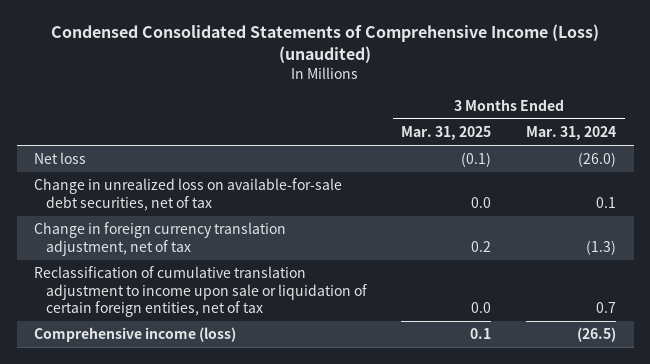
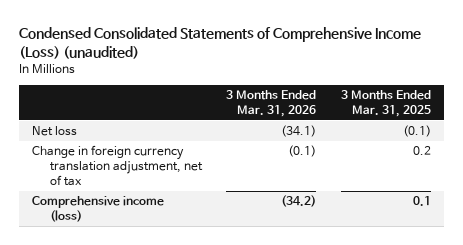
[526,126,617,141] Mar. 31, 2024 -> none
none -> [226,90,317,117] 3 Months Ended Mar. 31, 2026
[34,178,343,211] Change in unrealized loss on available-for-sale debt securities, net of tax -> none
[34,266,367,317] Reclassification of cumulative translation adjustment to income upon sale or liquidation of certain foreign entities, net of tax -> none

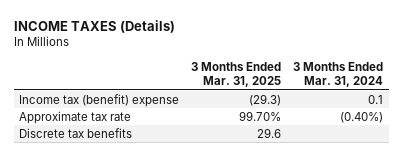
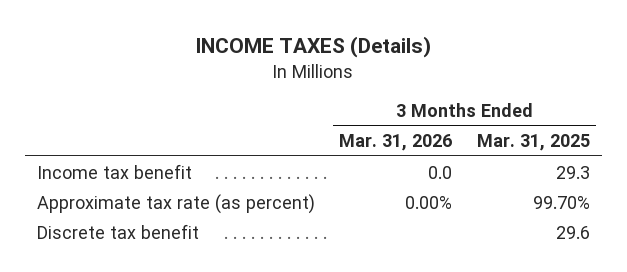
[293,61,384,88] 3 Months Ended Mar. 31, 2024 -> none
none -> [339,134,453,152] Mar. 31, 2026
[19,93,180,107] Income tax (benefit) expense -> [37,163,193,179] Income tax benefit
[249,93,282,106] (29.3) -> [555,165,590,179] 29.3
[19,110,132,124] Approximate tax rate -> [37,193,316,214] Approximate tax rate (as percent)
[19,127,133,138] Discrete tax benefits -> [37,223,200,239] Discrete tax benefit

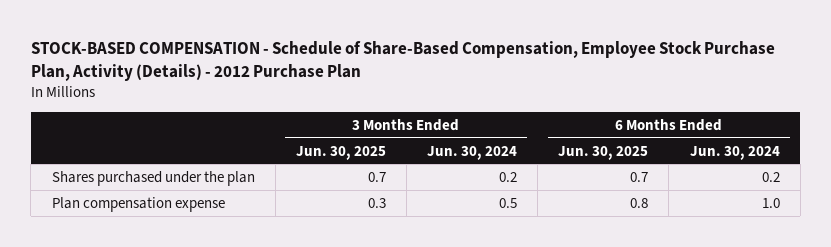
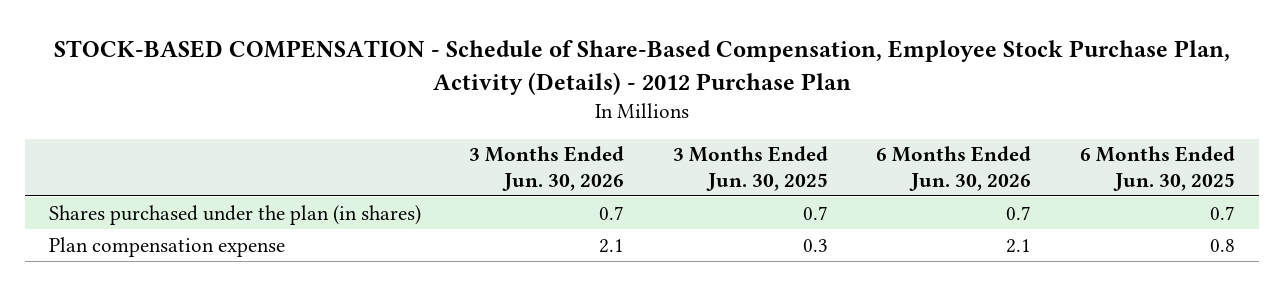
[427,145,518,160] Jun. 30, 2024 -> none
[689,145,780,160] Jun. 30, 2024 -> none
none -> [469,146,625,191] 3 Months Ended Jun. 30, 2026
none -> [876,146,1032,191] 6 Months Ended Jun. 30, 2026
[51,170,255,186] Shares purchased under the plan -> [48,204,421,225] Shares purchased under the plan (in shares)

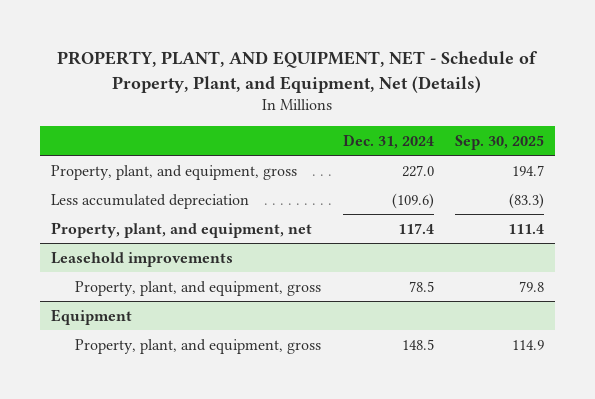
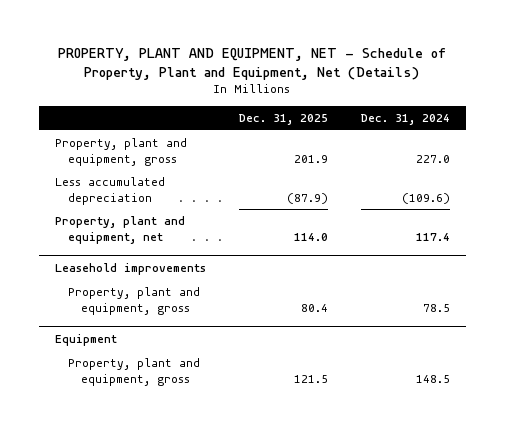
[57,51,539,93] PROPERTY, PLANT, AND EQUIPMENT, NET - Schedule of Property, Plant, and Equipment, Net (Details) -> [58,47,447,80] PROPERTY, PLANT AND EQUIPMENT, NET - Schedule of Property, Plant and Equipment, Net (Details)
[455,134,545,150] Sep. 30, 2025 -> none
none -> [238,113,328,125] Dec. 31, 2025
[50,164,297,180] Property, plant, and equipment, gross -> [55,138,188,166] Property, plant and equipment, gross
[50,221,312,238] Property, plant, and equipment, net -> [55,216,186,244] Property, plant and equipment, net
[75,280,322,296] Property, plant, and equipment, gross -> [67,287,200,315] Property, plant and equipment, gross
[75,338,322,354] Property, plant, and equipment, gross -> [67,358,200,386] Property, plant and equipment, gross

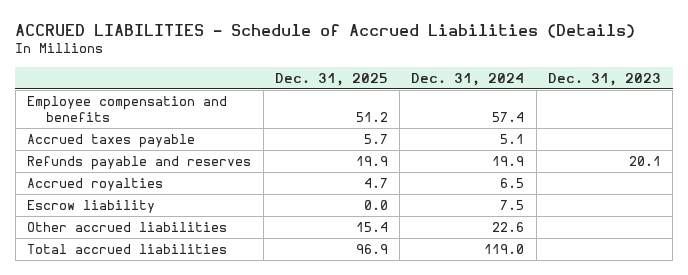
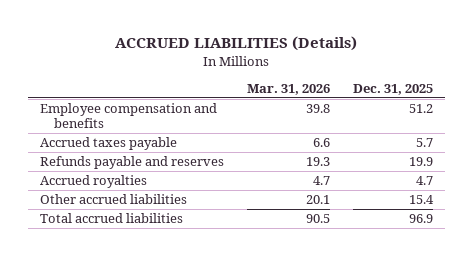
[15,23,636,38] ACCRUED LIABILITIES - Schedule of Accrued Liabilities (Details) -> [115,36,358,52] ACCRUED LIABILITIES (Details)
[411,72,525,86] Dec. 31, 2024 -> none
[547,72,661,86] Dec. 31, 2023 -> none
none -> [246,83,330,95] Mar. 31, 2026
[27,200,156,214] Escrow liability -> none

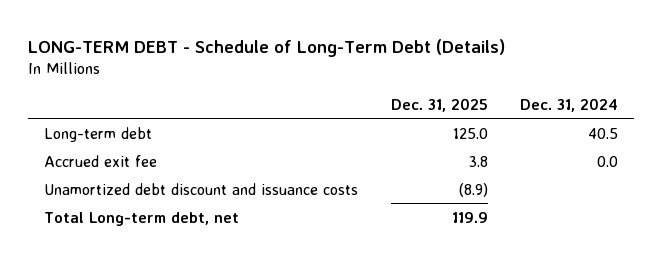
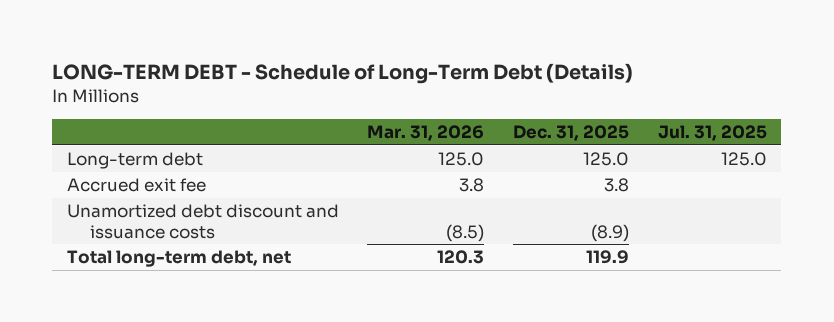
[520,97,619,112] Dec. 31, 2024 -> none
none -> [367,125,485,142] Mar. 31, 2026
none -> [657,125,767,142] Jul. 31, 2025
[44,211,240,226] Total Long-term debt, net -> [66,250,291,268] Total long-term debt, net

